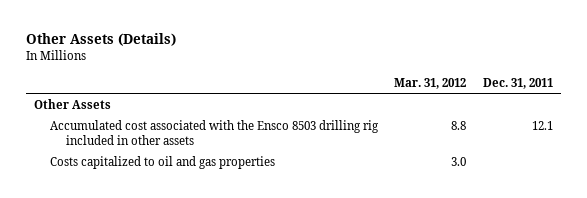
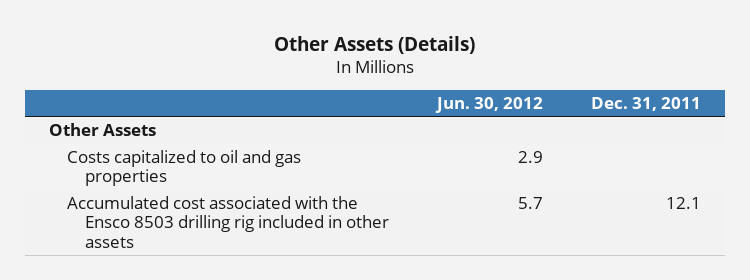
[394,77,467,89] Mar. 31, 2012 -> none
none -> [435,96,544,113] Jun. 30, 2012
[49,119,379,145] Accumulated cost associated with the Ensco 8503 drilling rig included in other assets -> [67,196,390,248] Accumulated cost associated with the Ensco 8503 drilling rig included in other assets

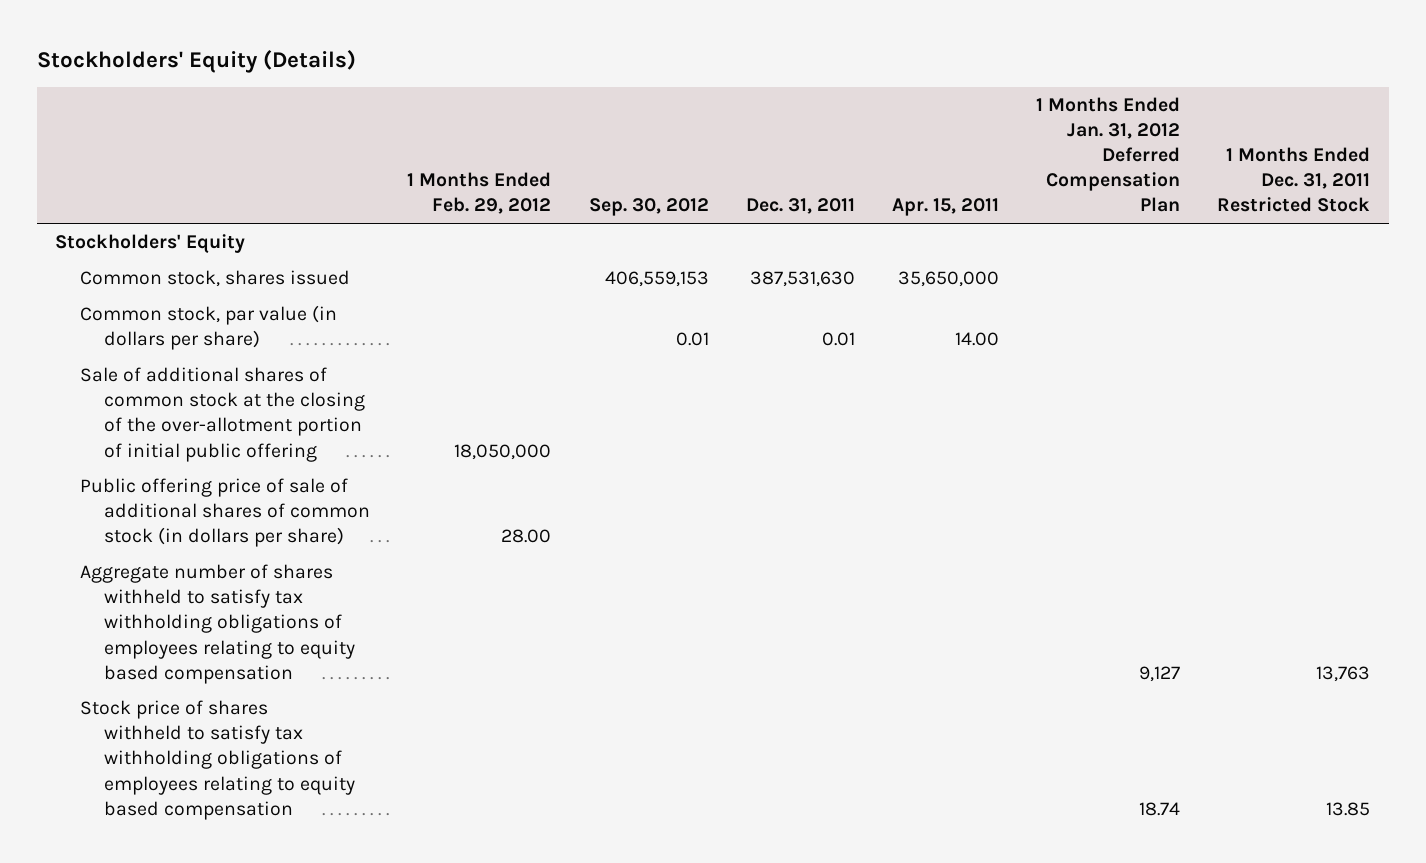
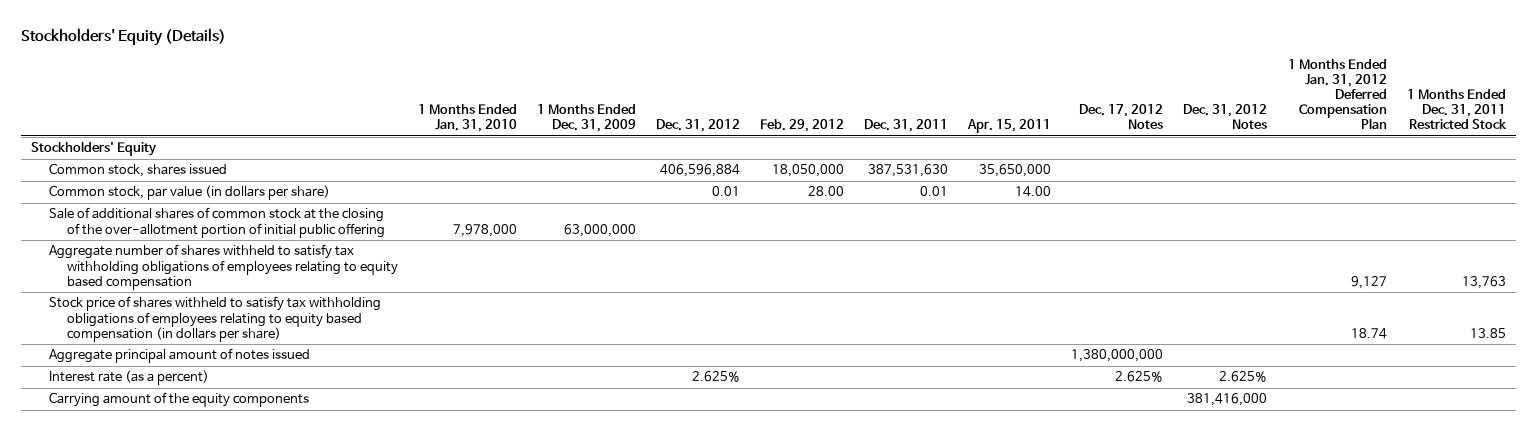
[407,172,552,215] 1 Months Ended Feb. 29, 2012 -> none
[588,198,709,217] Sep. 30, 2012 -> none
none -> [417,104,517,133] 1 Months Ended Jan. 31, 2010
none -> [536,104,636,133] 1 Months Ended Dec. 31, 2009
none -> [655,119,740,133] Dec. 31, 2012
none -> [760,119,845,133] Feb. 29, 2012
none -> [1079,104,1164,130] Dec. 17, 2012 Notes
none -> [1183,104,1268,130] Dec. 31, 2012 Notes
[79,478,371,548] Public offering price of sale of additional shares of common stock (in dollars per share) -> none
[79,700,356,820] Stock price of shares withheld to satisfy tax withholding obligations of employees relating to equity based compensation -> [48,296,381,342] Stock price of shares withheld to satisfy tax withholding obligations of employees relating to equity based compensation (in dollars per share)
none -> [48,348,310,364] Aggregate principal amount of notes issued
none -> [48,370,209,386] Interest rate (as a percent)
none -> [48,392,309,408] Carrying amount of the equity components

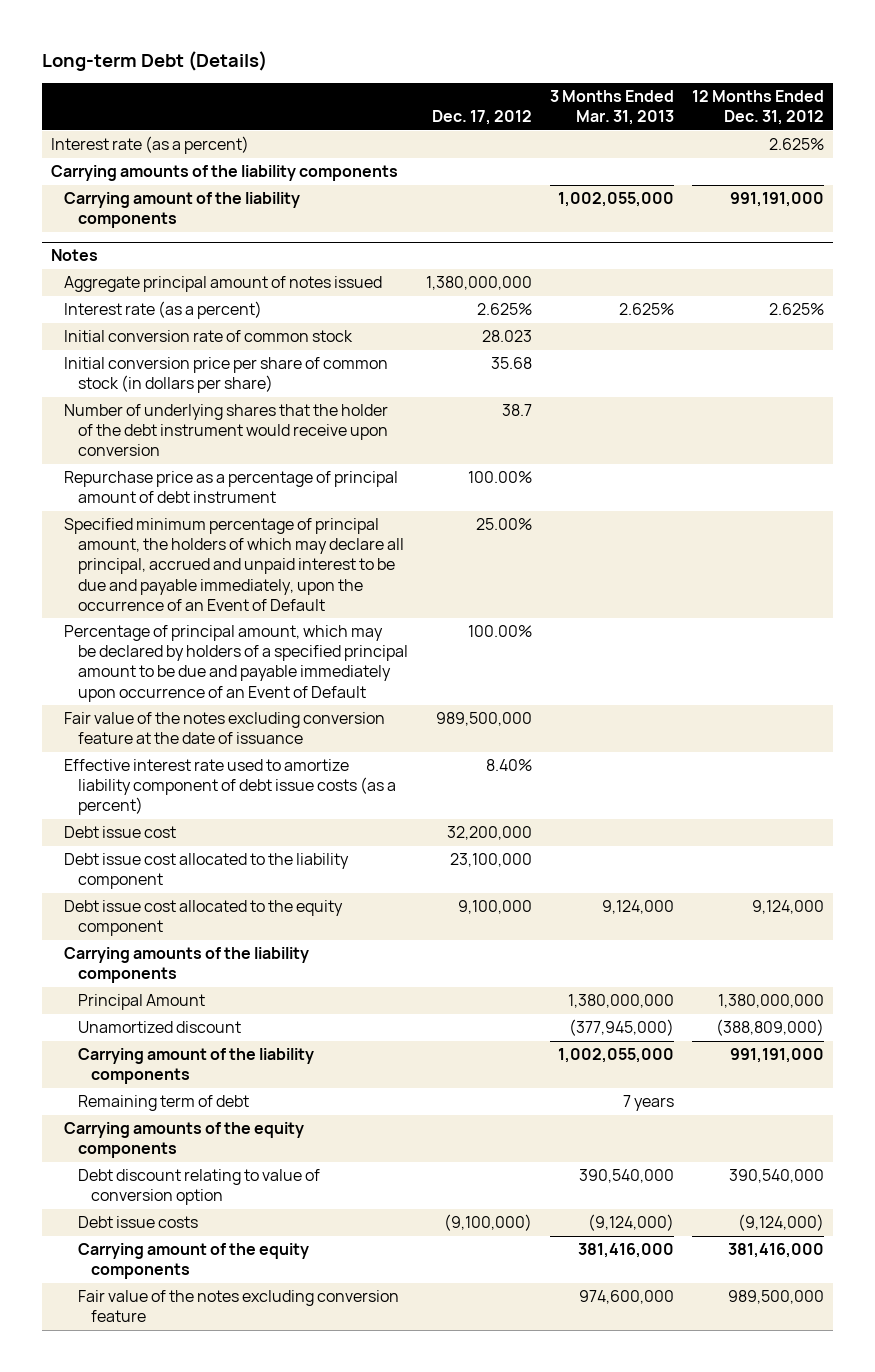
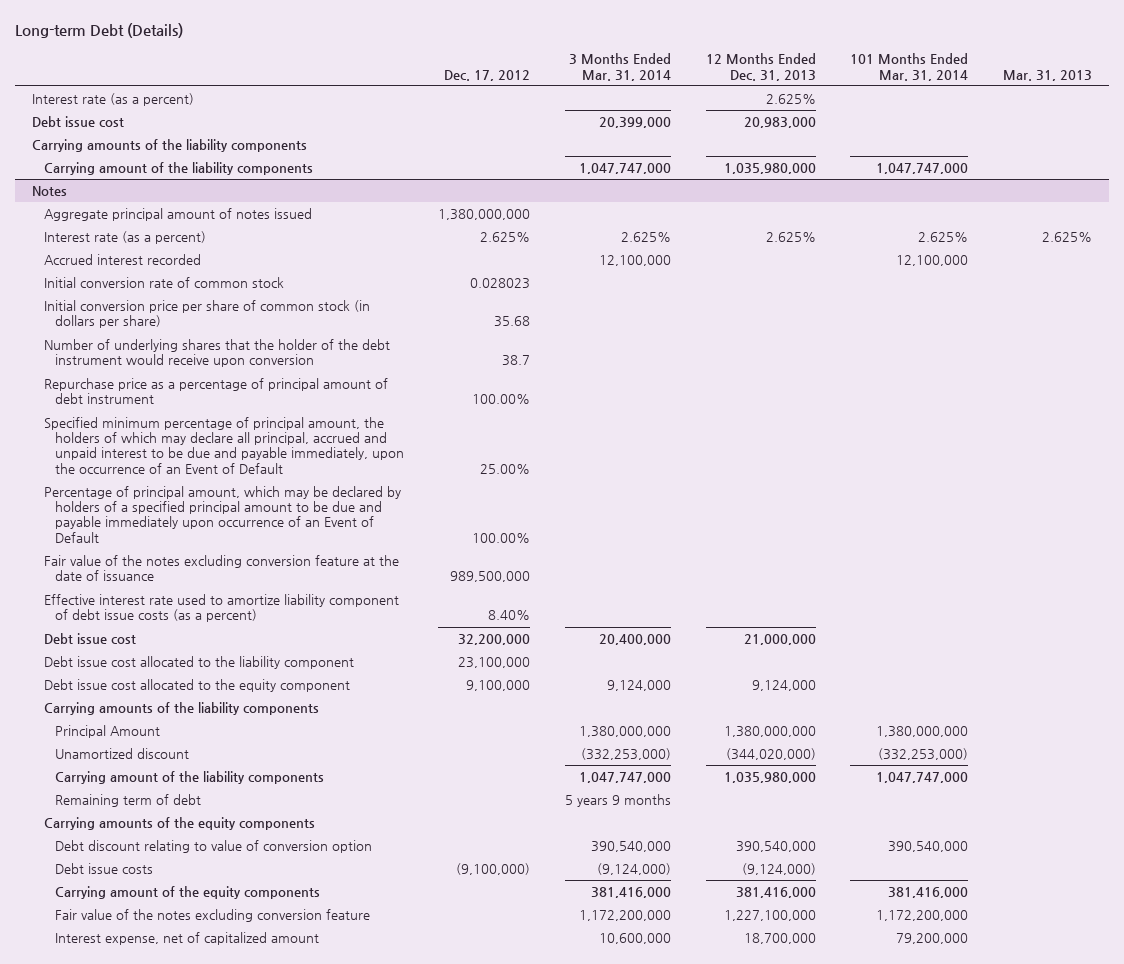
[549,90,674,126] 3 Months Ended Mar. 31, 2013 -> none
[691,90,824,126] 12 Months Ended Dec. 31, 2012 -> none
none -> [568,53,671,81] 3 Months Ended Mar. 31, 2014
none -> [705,53,816,81] 12 Months Ended Dec. 31, 2013
none -> [850,53,969,81] 101 Months Ended Mar. 31, 2014
none -> [1002,69,1092,81] Mar. 31, 2013
none -> [32,116,125,128] Debt issue cost
none -> [43,254,201,266] Accrued interest recorded
[481,330,532,343] 28.023 -> [470,278,531,290] 0.028023
none -> [54,932,319,946] Interest expense, net of capitalized amount

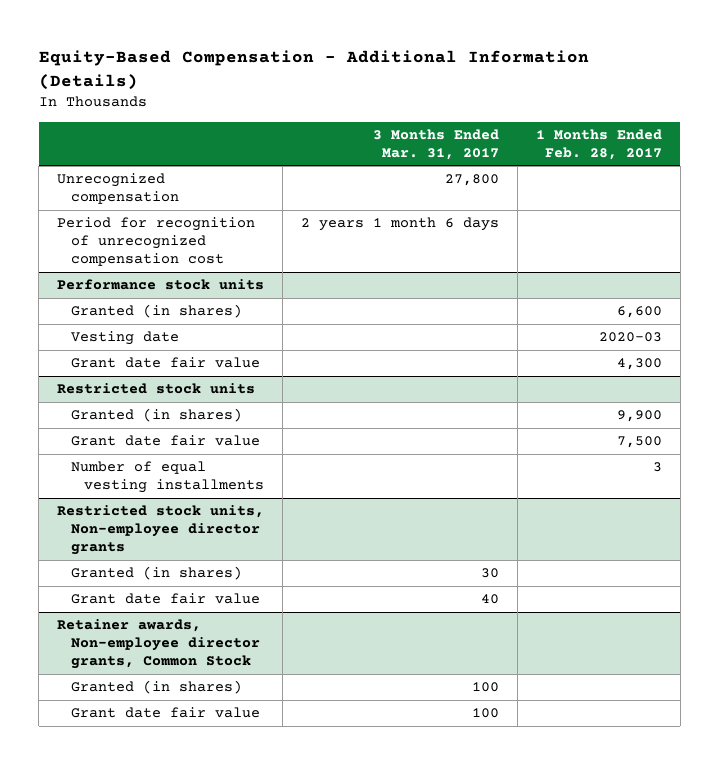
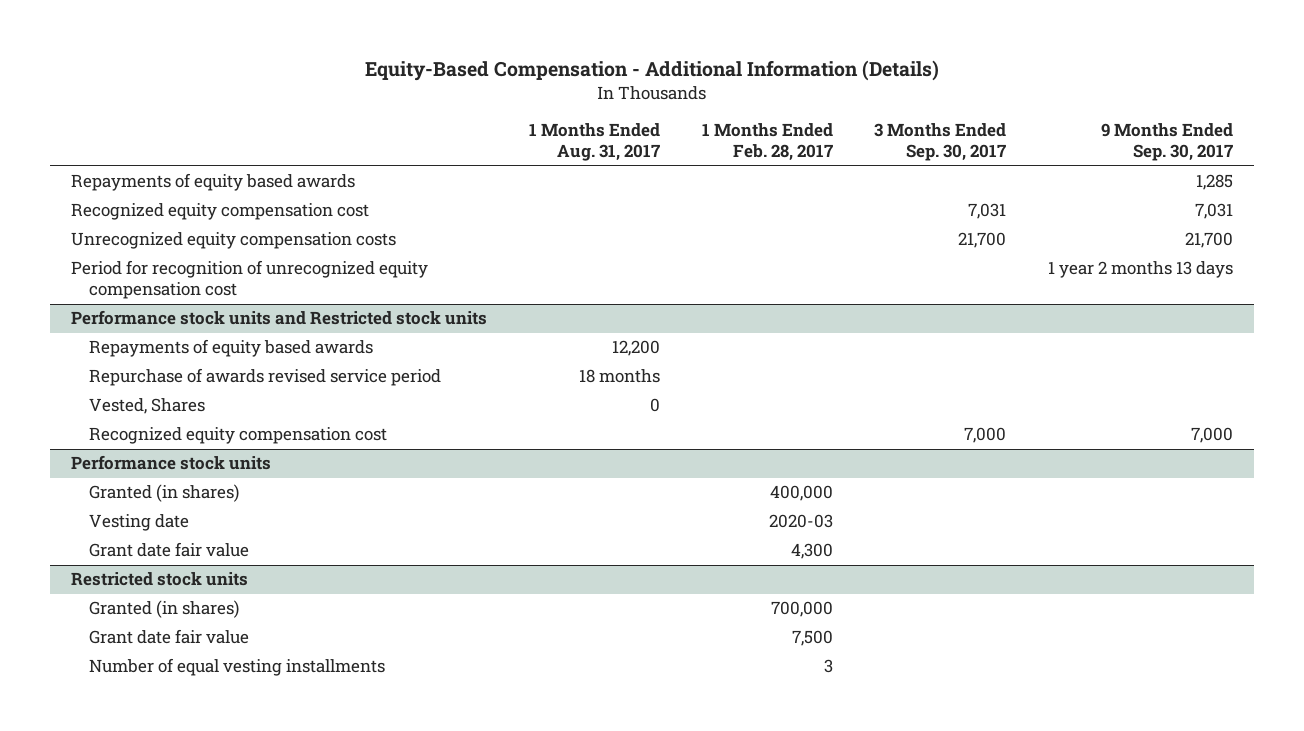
[372,128,499,160] 3 Months Ended Mar. 31, 2017 -> none
none -> [528,123,660,162] 1 Months Ended Aug. 31, 2017
none -> [874,123,1007,162] 3 Months Ended Sep. 30, 2017
none -> [1101,123,1234,162] 9 Months Ended Sep. 30, 2017
none -> [70,173,355,192] Repayments of equity based awards
none -> [70,203,369,221] Recognized equity compensation cost
[57,173,179,205] Unrecognized compensation -> [70,232,396,250] Unrecognized equity compensation costs
[57,217,256,267] Period for recognition of unrecognized compensation cost -> [70,260,428,300] Period for recognition of unrecognized equity compensation cost
none -> [70,310,487,326] Performance stock units and Restricted stock units
none -> [88,339,373,358] Repayments of equity based awards
none -> [88,368,441,387] Repurchase of awards revised service period
none -> [88,398,205,415] Vested, Shares
none -> [88,427,387,445] Recognized equity compensation cost
[616,306,662,319] 6,600 -> [769,485,833,502] 400,000
[616,410,662,423] 9,900 -> [770,601,833,618] 700,000
[57,505,265,556] Restricted stock units, Non-employee director grants -> none
[70,566,242,581] Granted (in shares) -> none
[70,593,260,605] Grant date fair value -> none
[57,619,260,670] Retainer awards, Non-employee director grants, Common Stock -> none
[70,680,242,695] Granted (in shares) -> none
[70,707,260,719] Grant date fair value -> none

